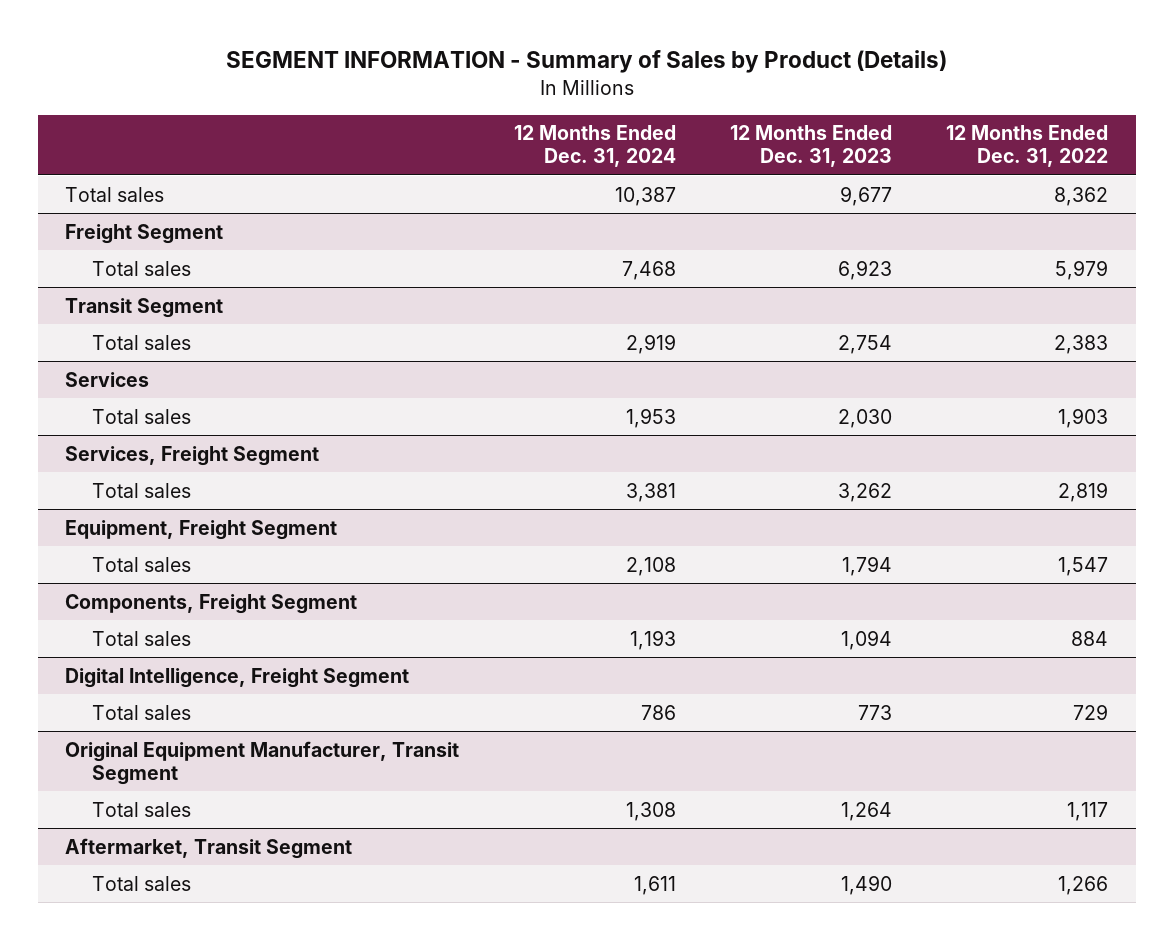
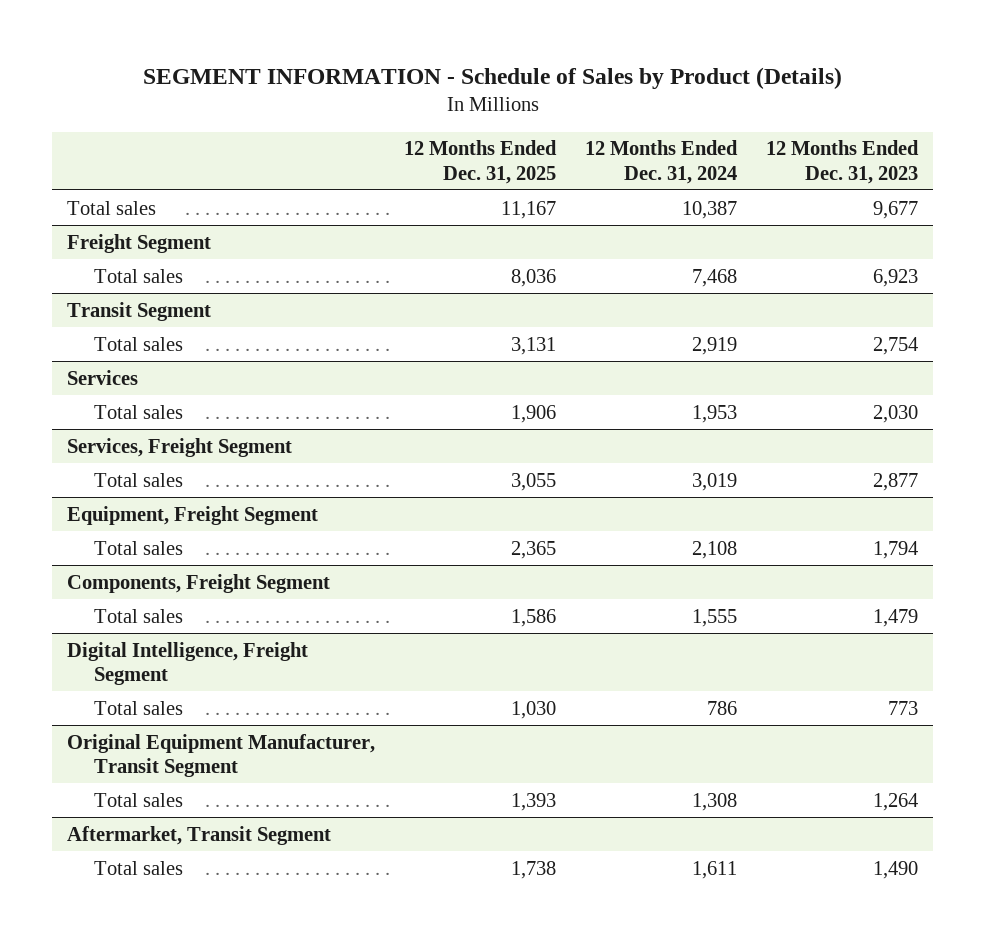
[225,50,947,74] SEGMENT INFORMATION - Summary of Sales by Product (Details) -> [142,66,842,89] SEGMENT INFORMATION - Schedule of Sales by Product (Details)
[946,125,1109,168] 12 Months Ended Dec. 31, 2022 -> none
none -> [404,140,558,184] 12 Months Ended Dec. 31, 2025
[625,482,676,502] 3,381 -> [692,472,738,491] 3,019
[837,482,892,502] 3,262 -> [873,472,919,491] 2,877
[629,629,676,650] 1,193 -> [692,608,738,627] 1,555
[840,629,892,650] 1,094 -> [873,608,919,627] 1,479

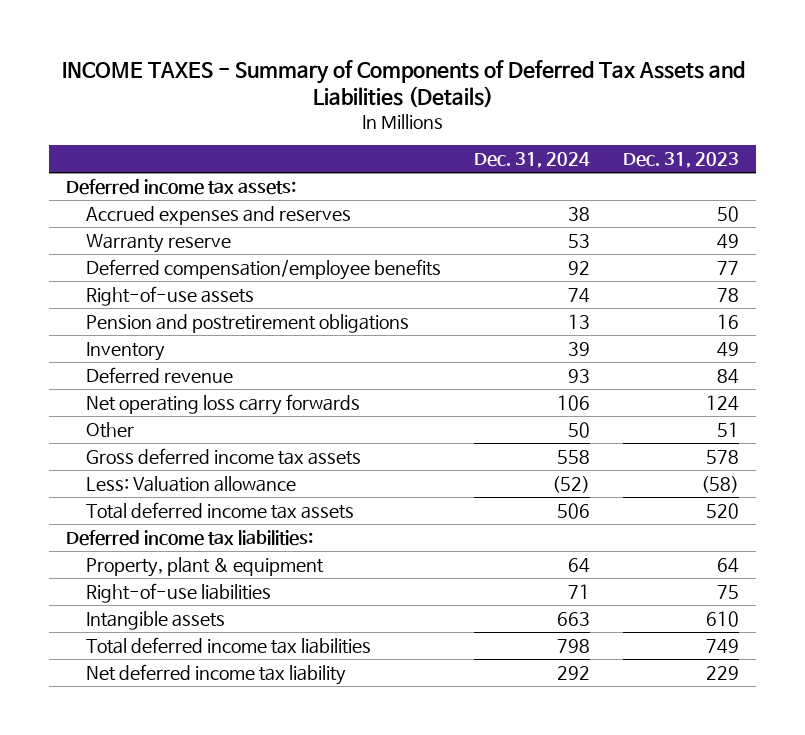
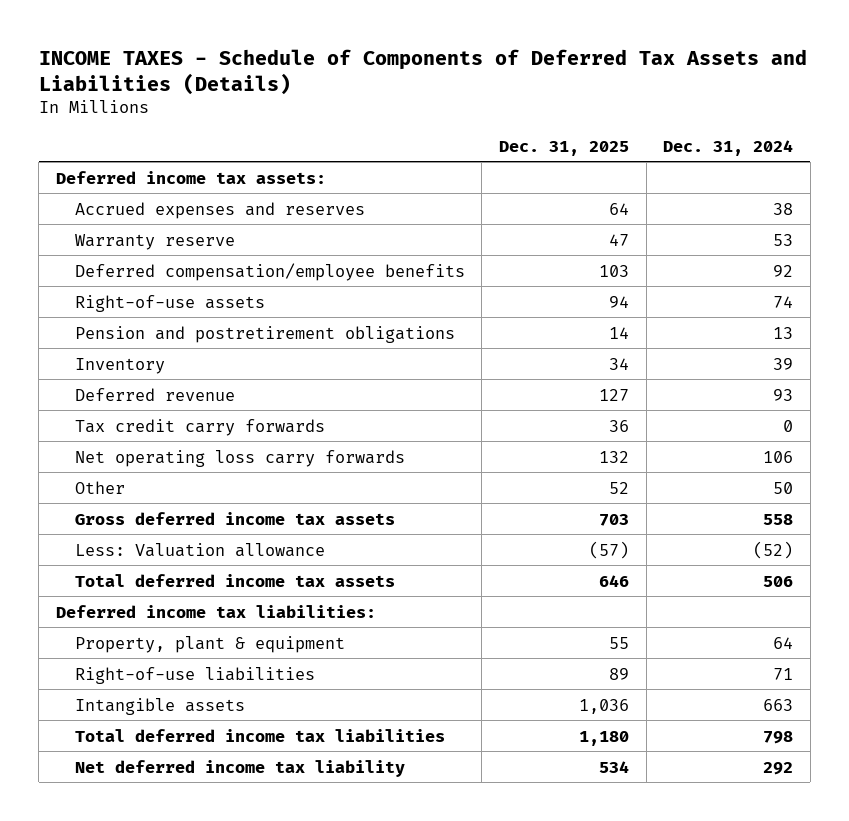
[61,59,745,107] INCOME TAXES - Summary of Components of Deferred Tax Assets and Liabilities (Details) -> [38,48,807,95] INCOME TAXES - Schedule of Components of Deferred Tax Assets and Liabilities (Details)
[623,152,740,169] Dec. 31, 2023 -> none
none -> [498,140,629,156] Dec. 31, 2025
none -> [74,418,325,436] Tax credit carry forwards

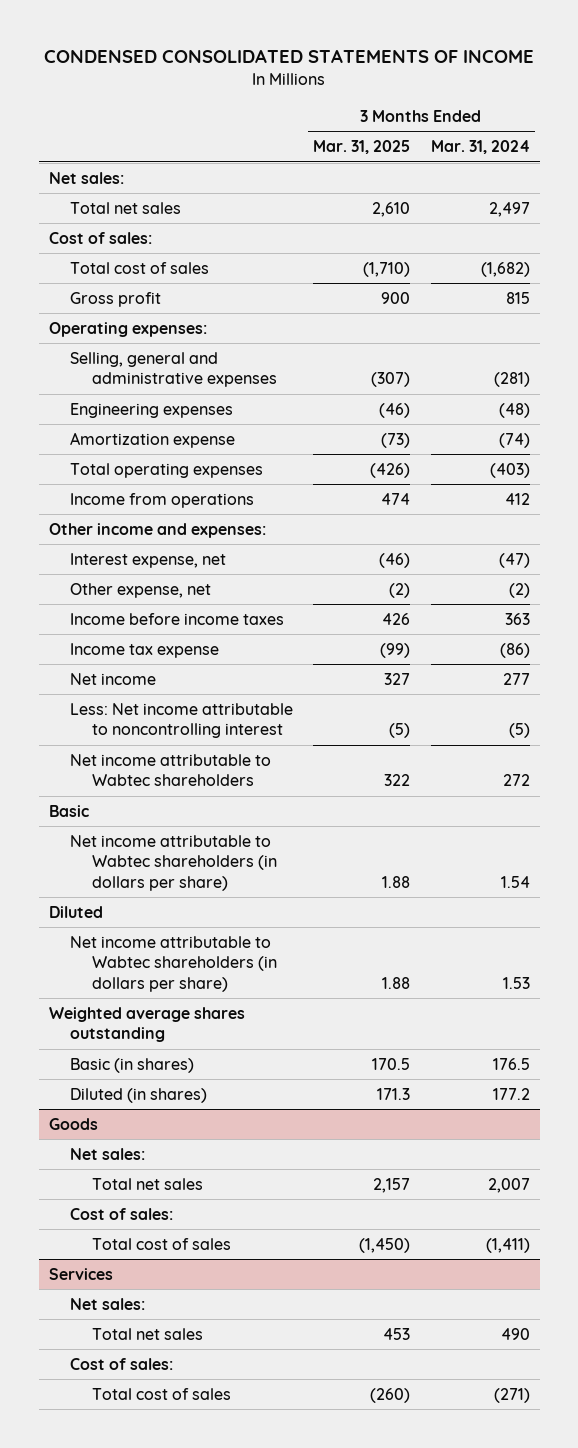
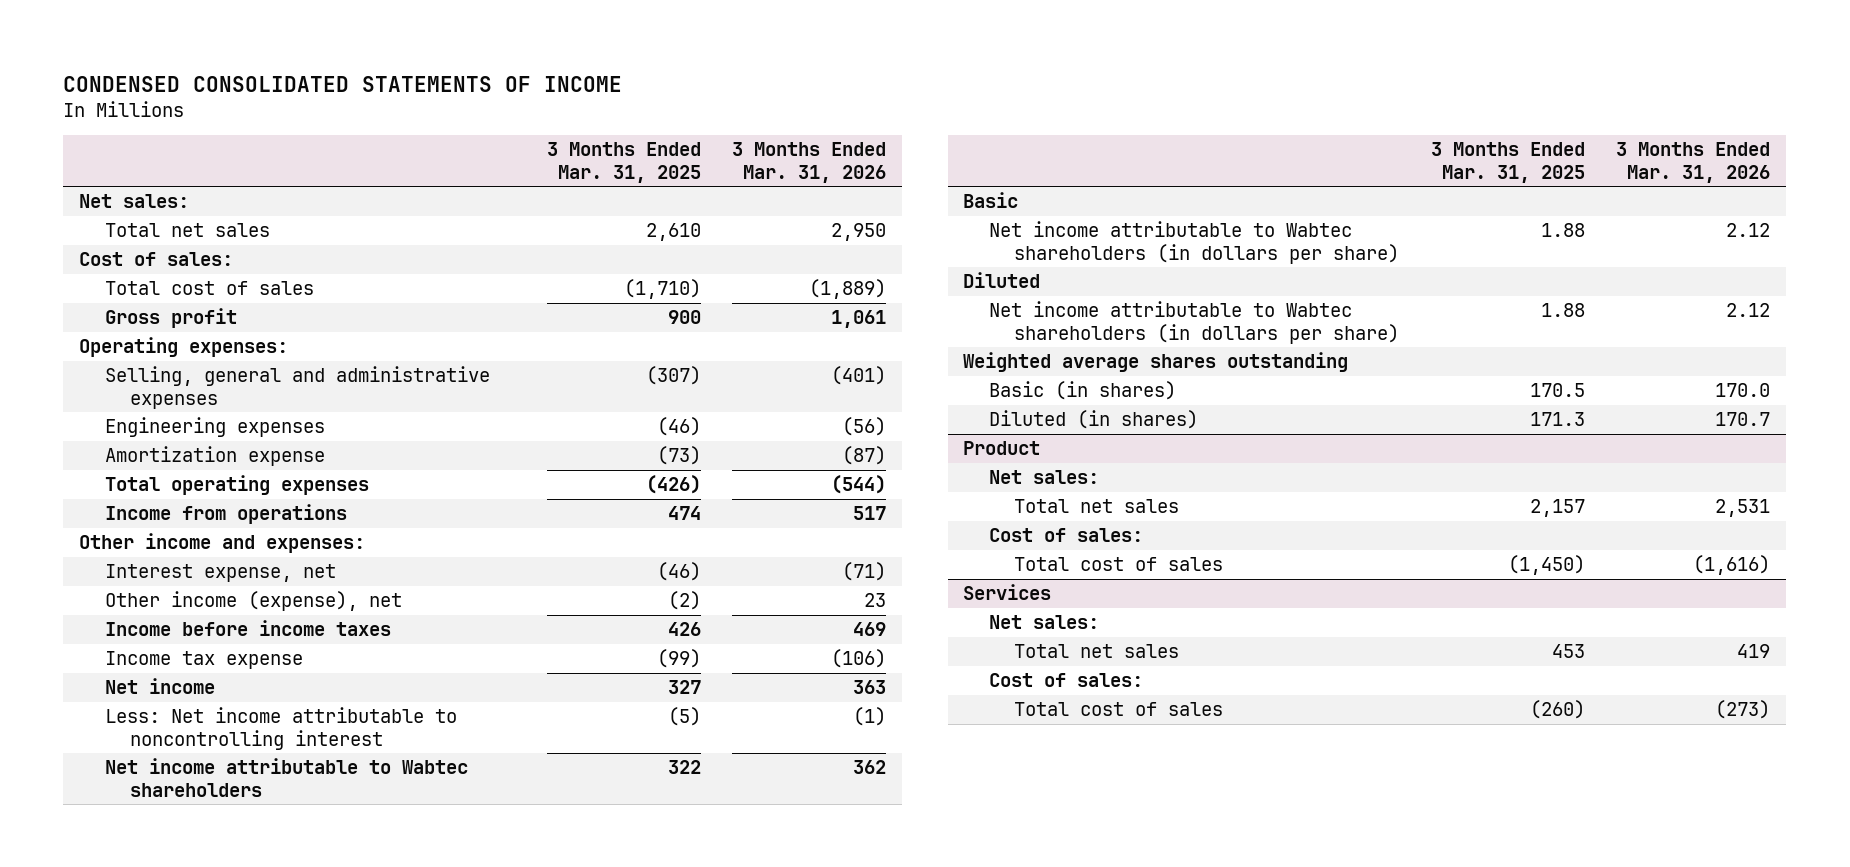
[430,140,530,155] Mar. 31, 2024 -> none
none -> [732,142,887,183] 3 Months Ended Mar. 31, 2026
[70,582,212,598] Other expense, net -> [104,591,402,612] Other income (expense), net
[48,1117,98,1130] Goods -> [963,441,1041,456] Product

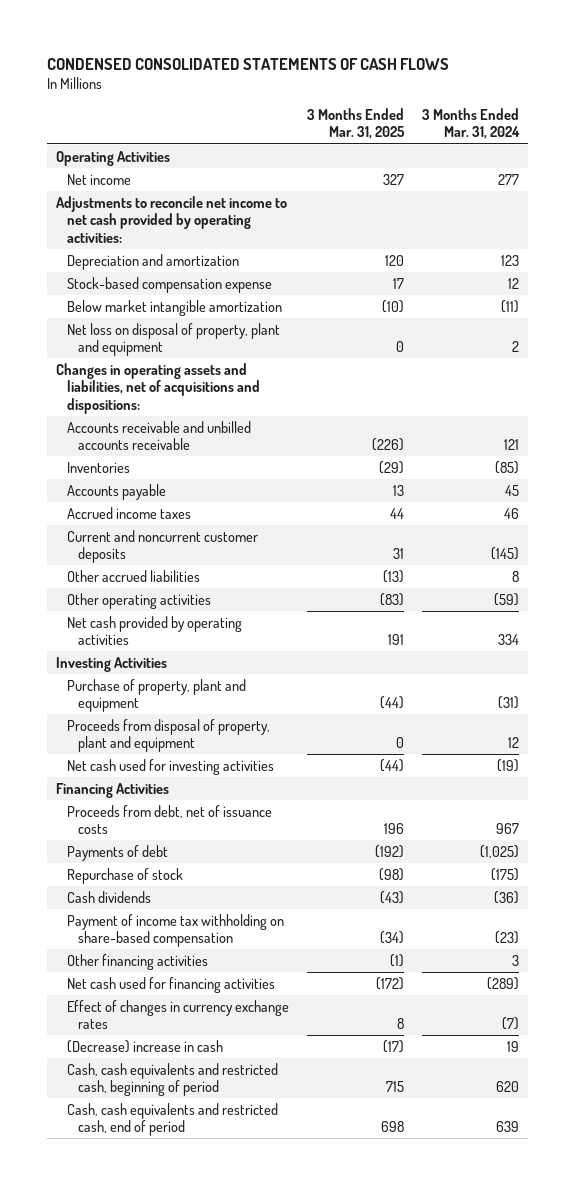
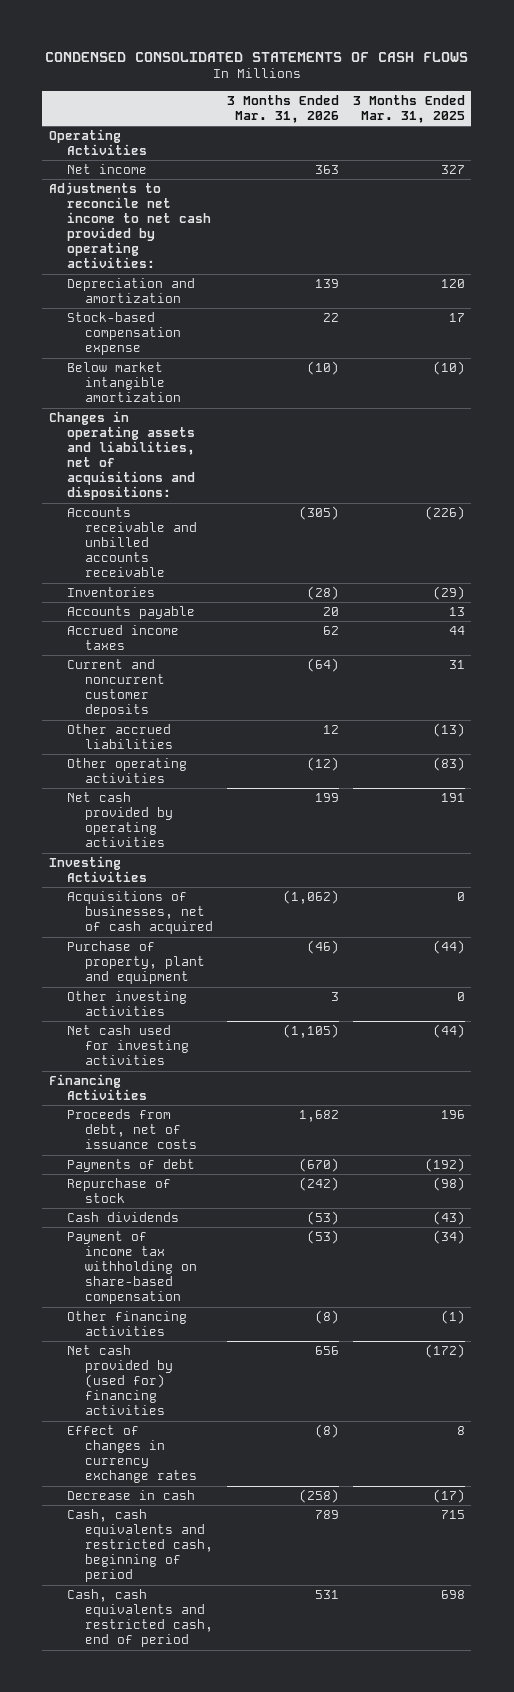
[421,107,520,140] 3 Months Ended Mar. 31, 2024 -> none
none -> [226,94,339,123] 3 Months Ended Mar. 31, 2026
[67,322,281,357] Net loss on disposal of property, plant and equipment -> none
none -> [67,891,213,935] Acquisitions of businesses, net of cash acquired
[67,718,271,753] Proceeds from disposal of property, plant and equipment -> none
none -> [67,991,188,1017] Other investing activities
[67,976,276,993] Net cash used for financing activities -> [67,1345,173,1416] Net cash provided by (used for) financing activities
[67,1039,224,1053] (Decrease) increase in cash -> [67,1490,196,1501] Decrease in cash

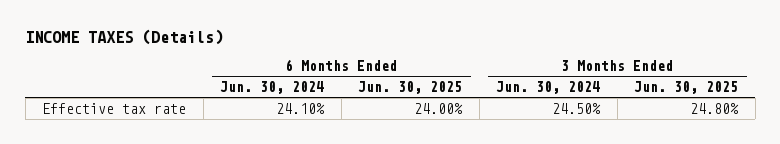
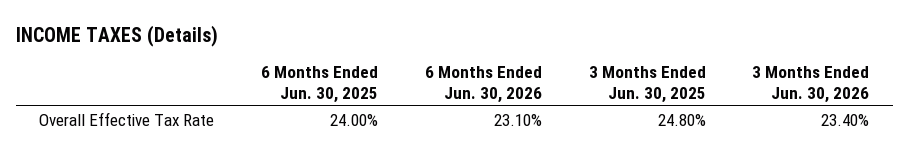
[220,81,325,95] Jun. 30, 2024 -> none
[496,81,601,95] Jun. 30, 2024 -> none
none -> [424,65,542,104] 6 Months Ended Jun. 30, 2026
none -> [752,65,870,104] 3 Months Ended Jun. 30, 2026
[42,102,187,114] Effective tax rate -> [39,111,215,126] Overall Effective Tax Rate

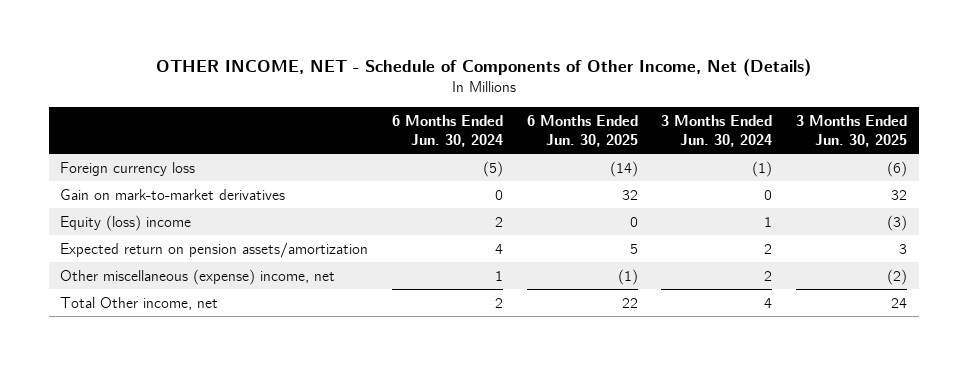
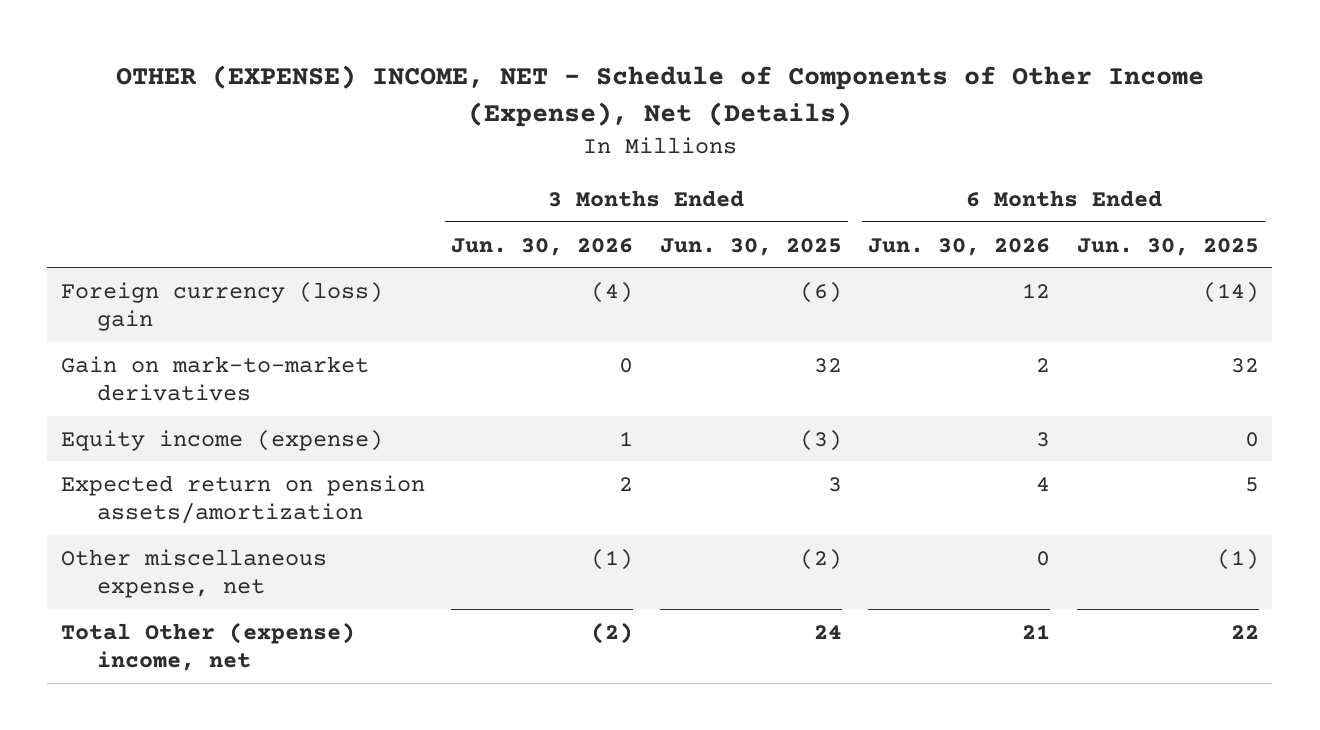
[155,58,811,76] OTHER INCOME, NET - Schedule of Components of Other Income, Net (Details) -> [115,65,1204,127] OTHER (EXPENSE) INCOME, NET - Schedule of Components of Other Income (Expense), Net (Details)
[392,114,504,147] 6 Months Ended Jun. 30, 2024 -> none
[661,114,773,147] 3 Months Ended Jun. 30, 2024 -> none
none -> [451,237,634,256] Jun. 30, 2026
none -> [868,237,1051,256] Jun. 30, 2026
[60,161,196,176] Foreign currency loss -> [60,281,383,332] Foreign currency (loss) gain
[60,214,192,231] Equity (loss) income -> [60,429,383,451] Equity income (expense)
[60,268,336,285] Other miscellaneous (expense) income, net -> [60,548,327,599] Other miscellaneous expense, net
[60,296,219,310] Total Other income, net -> [60,621,355,672] Total Other (expense) income, net

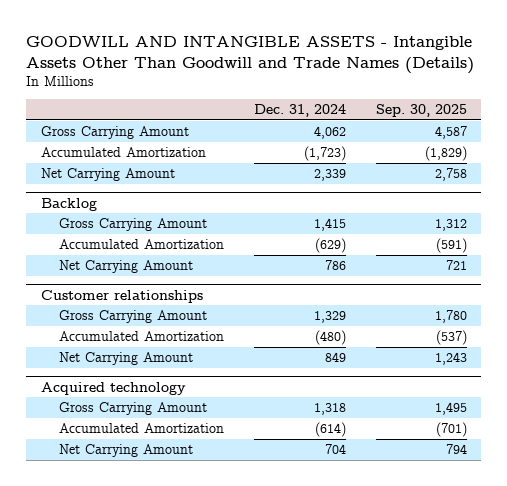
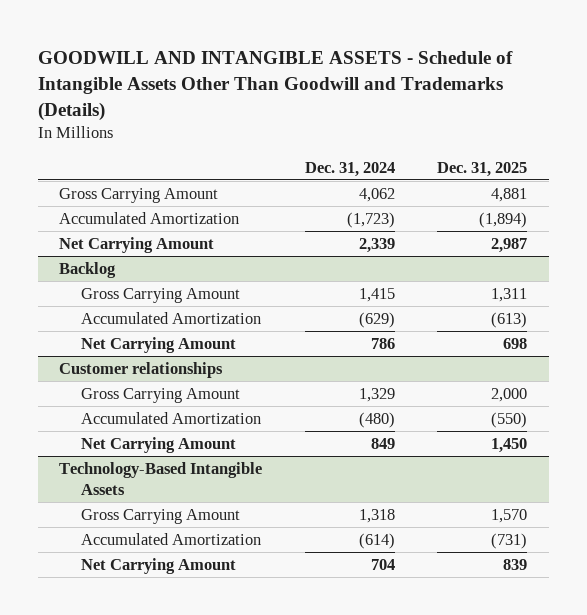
[25,35,474,74] GOODWILL AND INTANGIBLE ASSETS - Intangible Assets Other Than Goodwill and Trade Names (Details) -> [38,50,514,121] GOODWILL AND INTANGIBLE ASSETS - Schedule of Intangible Assets Other Than Goodwill and Trademarks (Details)
[375,104,467,118] Sep. 30, 2025 -> none
none -> [437,161,528,177] Dec. 31, 2025
[40,381,186,395] Acquired technology -> [59,462,263,495] Technology-Based Intangible Assets

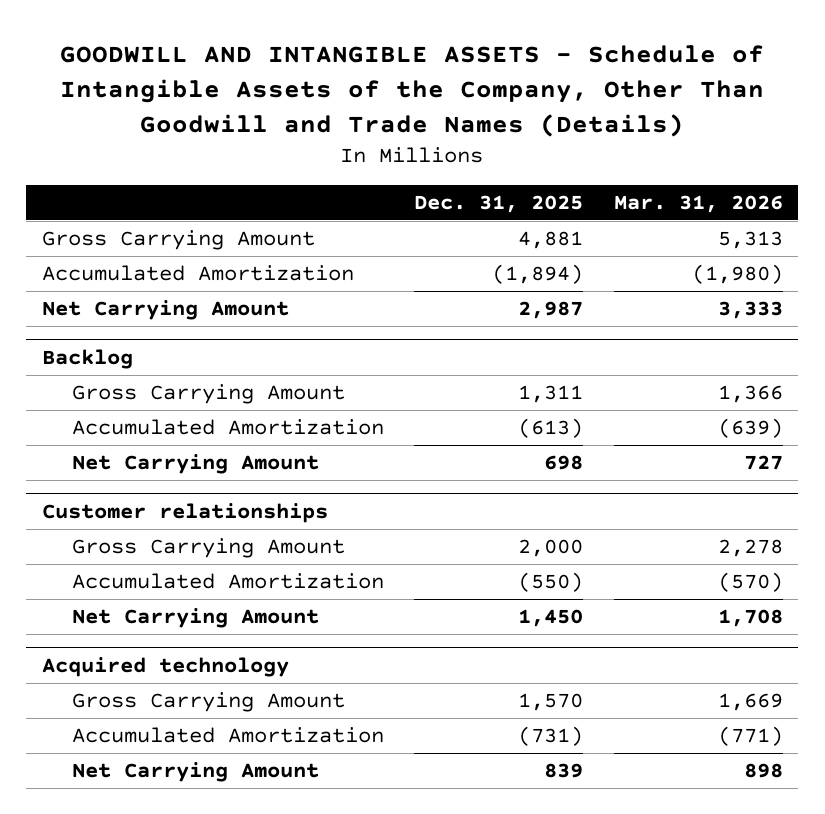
[38,50,514,121] GOODWILL AND INTANGIBLE ASSETS - Schedule of Intangible Assets Other Than Goodwill and Trademarks (Details) -> [60,44,765,137] GOODWILL AND INTANGIBLE ASSETS - Schedule of Intangible Assets of the Company, Other Than Goodwill and Trade Names (Details)
[304,161,395,177] Dec. 31, 2024 -> none
none -> [613,194,783,213] Mar. 31, 2026
[59,462,263,495] Technology-Based Intangible Assets -> [41,656,289,677] Acquired technology

